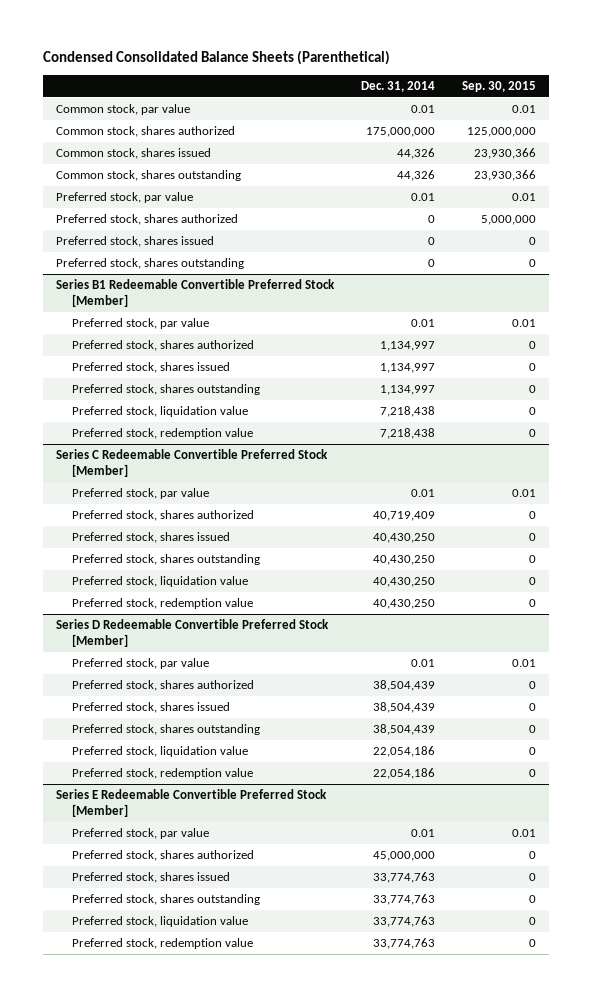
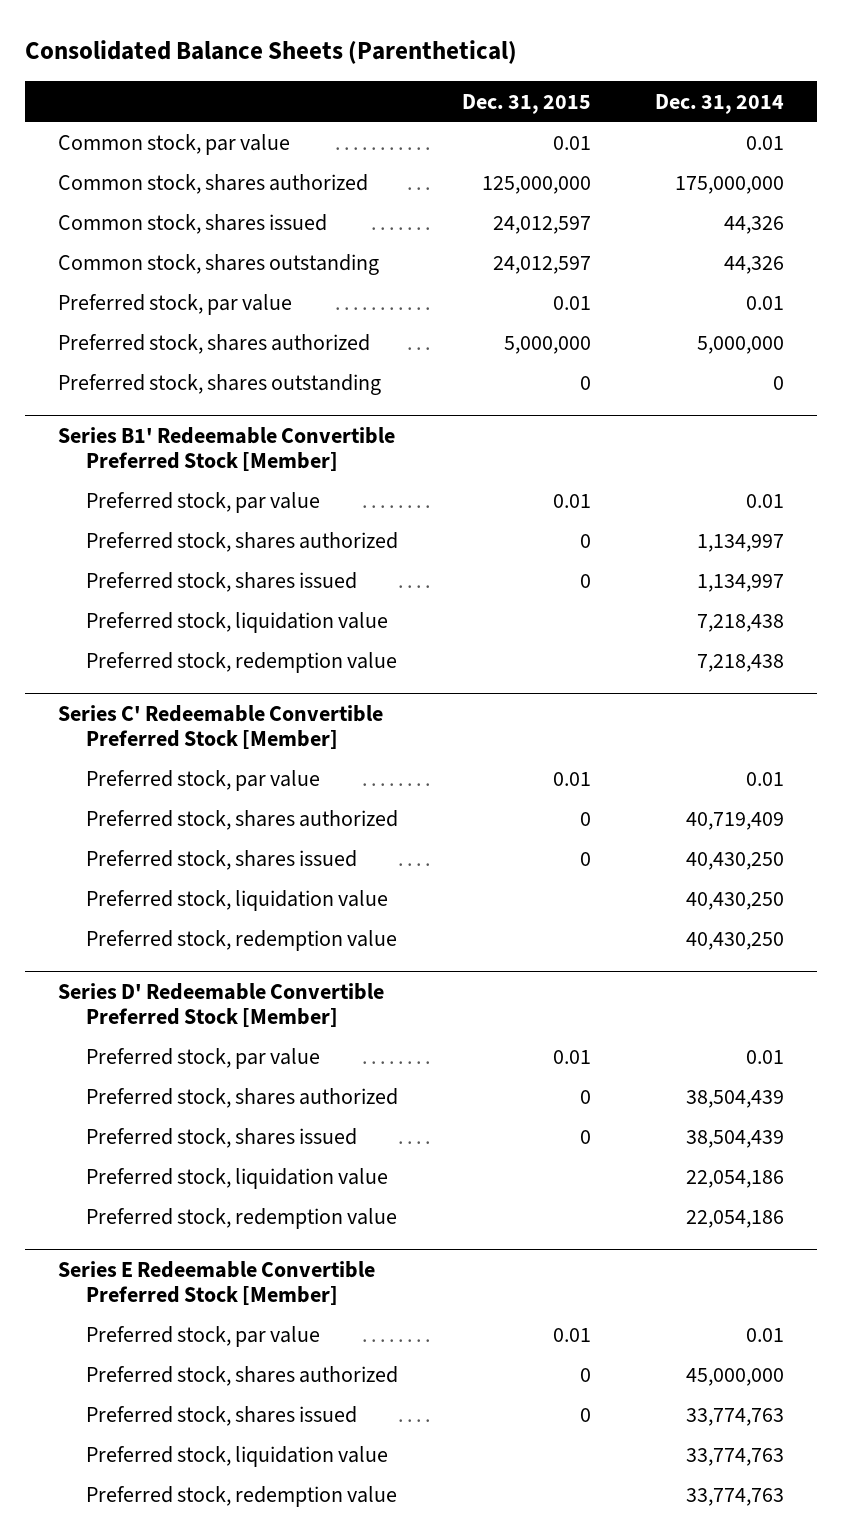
[42,50,390,66] Condensed Consolidated Balance Sheets (Parenthetical) -> [25,40,518,65] Consolidated Balance Sheets (Parenthetical)
[462,80,537,92] Sep. 30, 2015 -> none
none -> [461,93,591,114] Dec. 31, 2015
[56,235,215,247] Preferred stock, shares issued -> none
[428,214,436,223] 0 -> [697,336,785,355] 5,000,000
[56,278,336,307] Series B1 Redeemable Convertible Preferred Stock [Member] -> [57,426,395,472] Series B1' Redeemable Convertible Preferred Stock [Member]
[72,383,261,395] Preferred stock, shares outstanding -> none
[56,448,329,477] Series C Redeemable Convertible Preferred Stock [Member] -> [57,704,383,750] Series C' Redeemable Convertible Preferred Stock [Member]
[72,553,261,565] Preferred stock, shares outstanding -> none
[56,618,330,647] Series D Redeemable Convertible Preferred Stock [Member] -> [57,982,384,1028] Series D' Redeemable Convertible Preferred Stock [Member]
[72,723,261,735] Preferred stock, shares outstanding -> none
[72,893,261,905] Preferred stock, shares outstanding -> none

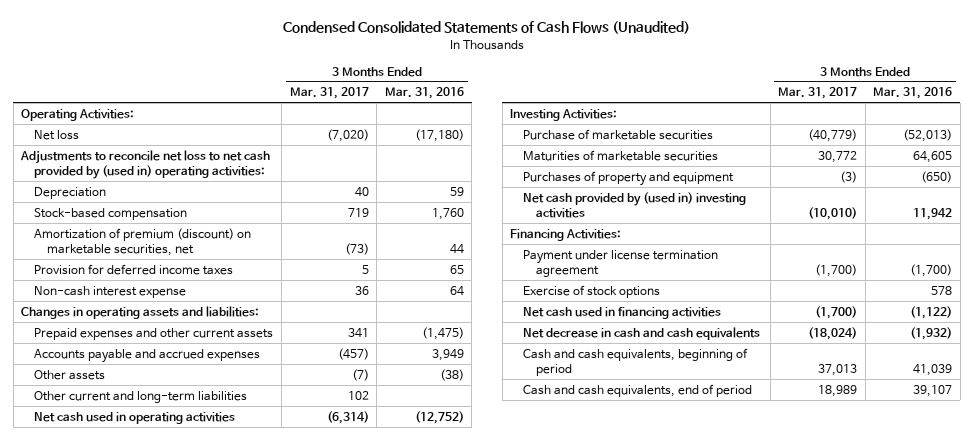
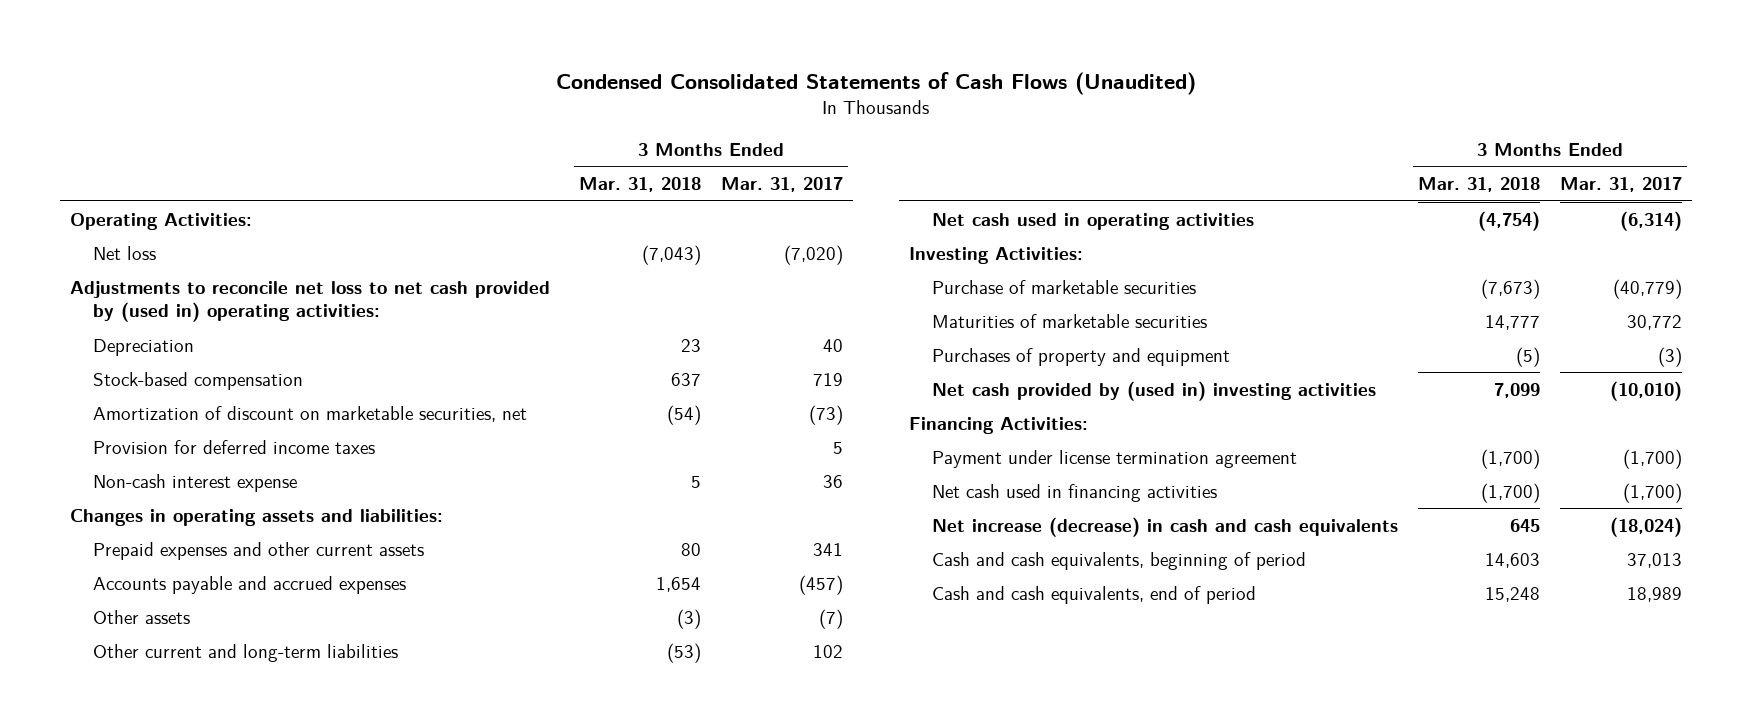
[384,87,464,100] Mar. 31, 2016 -> none
none -> [578,177,701,193] Mar. 31, 2018
[34,227,252,256] Amortization of premium (discount) on marketable securities, net -> [92,405,527,422] Amortization of discount on marketable securities, net
[523,284,661,298] Exercise of stock options -> none
[523,326,761,340] Net decrease in cash and cash equivalents -> [931,516,1398,537] Net increase (decrease) in cash and cash equivalents

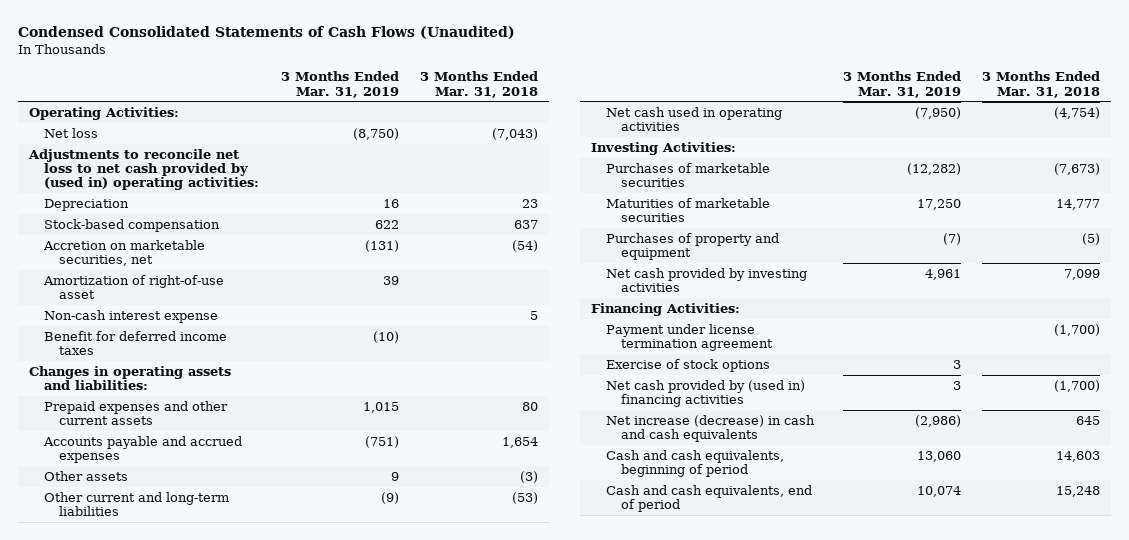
[720,177,843,193] Mar. 31, 2017 -> none
none -> [280,71,399,98] 3 Months Ended Mar. 31, 2019
[92,439,375,454] Provision for deferred income taxes -> none
[92,405,527,422] Amortization of discount on marketable securities, net -> [43,239,206,267] Accretion on marketable securities, net
none -> [43,274,225,300] Amortization of right-of-use asset
none -> [44,330,228,356] Benefit for deferred income taxes
[931,279,1196,294] Purchase of marketable securities -> [605,162,770,188] Purchases of marketable securities
[931,380,1376,401] Net cash provided by (used in) investing activities -> [605,267,807,293] Net cash provided by investing activities
none -> [605,358,770,372] Exercise of stock options
[931,483,1217,502] Net cash used in financing activities -> [605,379,805,408] Net cash provided by (used in) financing activities

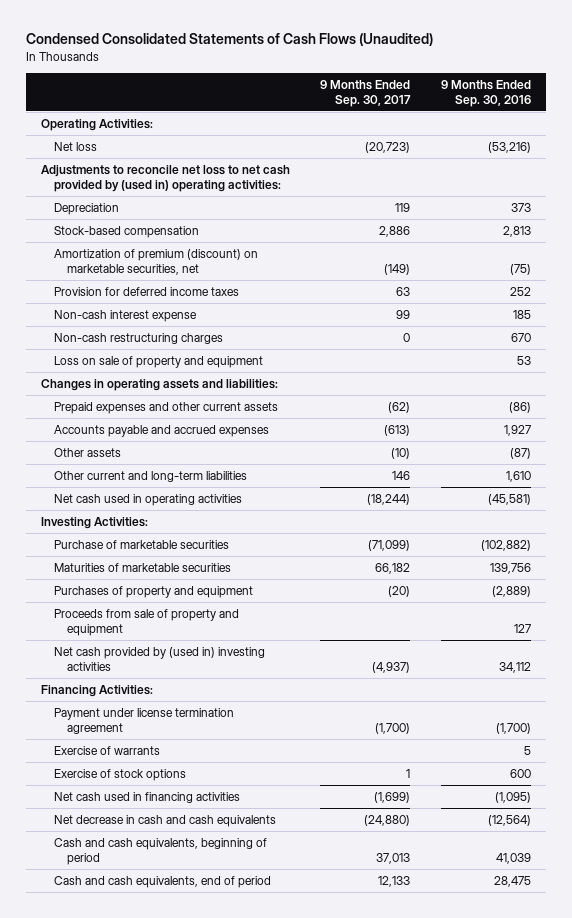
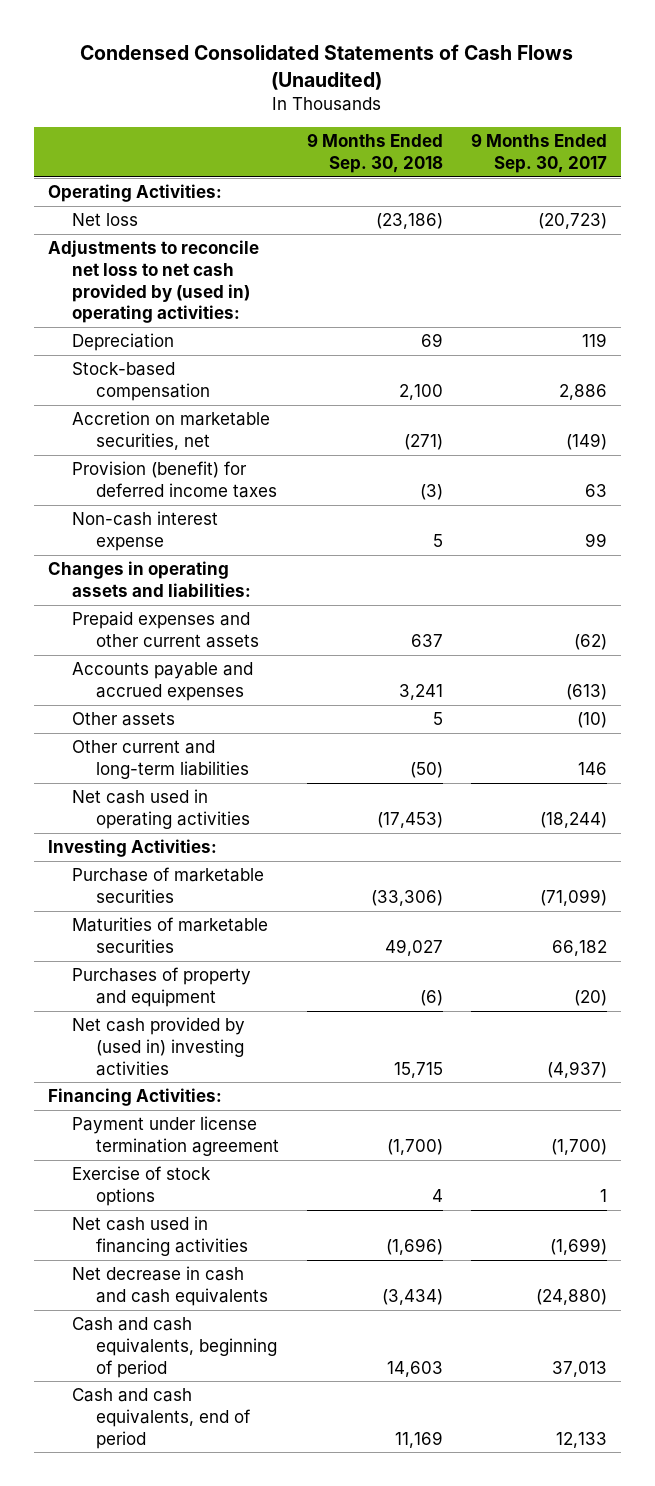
[441,79,532,107] 9 Months Ended Sep. 30, 2016 -> none
none -> [307,133,444,174] 9 Months Ended Sep. 30, 2018
[53,248,258,275] Amortization of premium (discount) on marketable securities, net -> [71,411,270,450] Accretion on marketable securities, net
[53,286,239,296] Provision for deferred income taxes -> [71,461,278,498] Provision (benefit) for deferred income taxes
[53,332,223,344] Non-cash restructuring charges -> none
[53,355,263,368] Loss on sale of property and equipment -> none
[53,608,239,636] Proceeds from sale of property and equipment -> none
[53,745,160,755] Exercise of warrants -> none

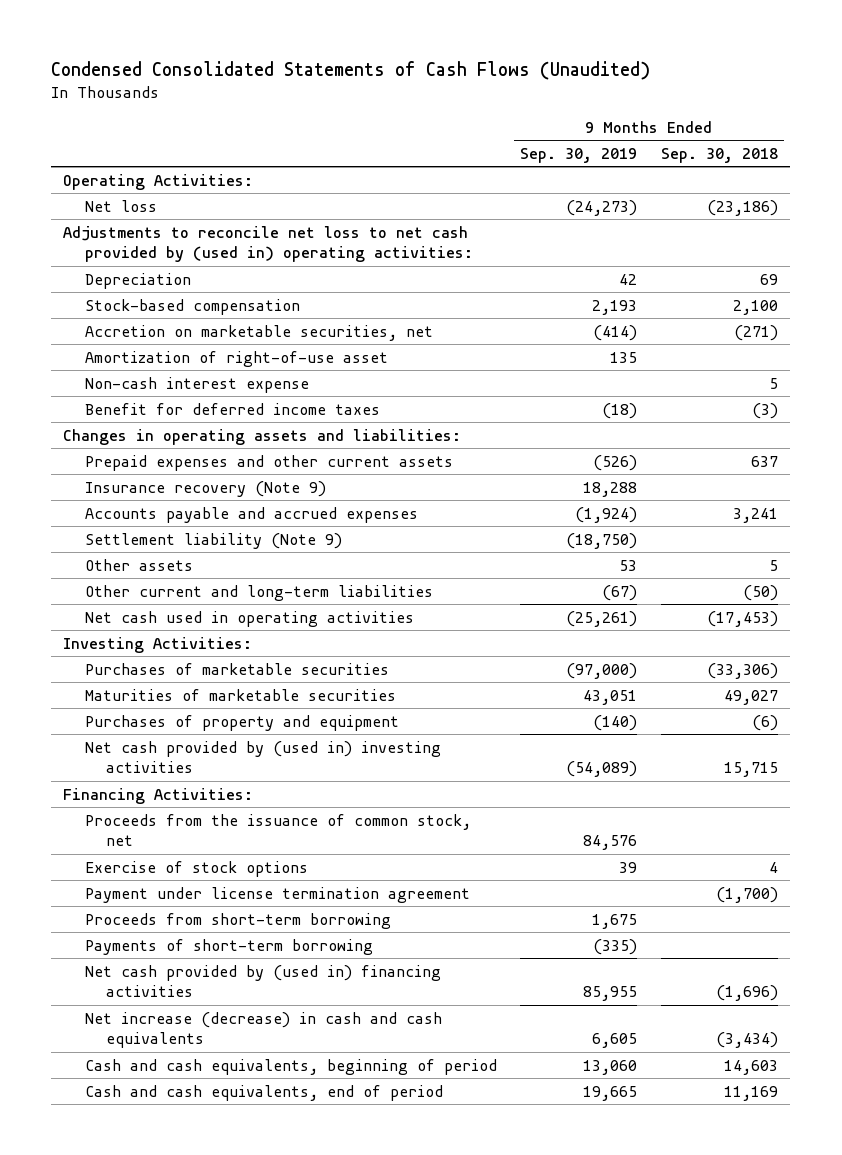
[470,133,607,174] 9 Months Ended Sep. 30, 2017 -> none
none -> [520,147,638,163] Sep. 30, 2019
[71,461,278,498] Provision (benefit) for deferred income taxes -> none
none -> [84,350,388,367] Amortization of right-of-use asset
none -> [84,402,380,415] Benefit for deferred income taxes
none -> [84,480,326,497] Insurance recovery (Note 9)
none -> [84,532,342,549] Settlement liability (Note 9)
[71,867,264,903] Purchase of marketable securities -> [84,662,389,675] Purchases of marketable securities
none -> [84,813,471,847] Proceeds from the issuance of common stock, net
[71,1116,280,1156] Payment under license termination agreement -> [84,886,470,903] Payment under license termination agreement
none -> [84,912,391,929] Proceeds from short-term borrowing
none -> [84,938,373,955] Payments of short-term borrowing
[71,1216,249,1256] Net cash used in financing activities -> [84,964,441,998] Net cash provided by (used in) financing activities
[71,1266,269,1306] Net decrease in cash and cash equivalents -> [84,1011,442,1049] Net increase (decrease) in cash and cash equivalents

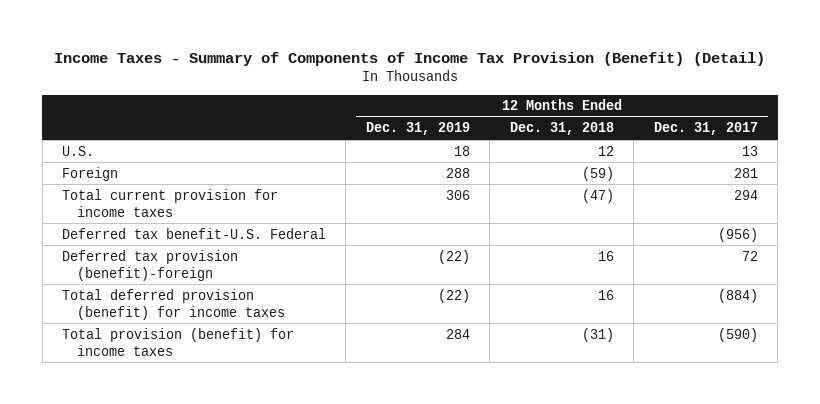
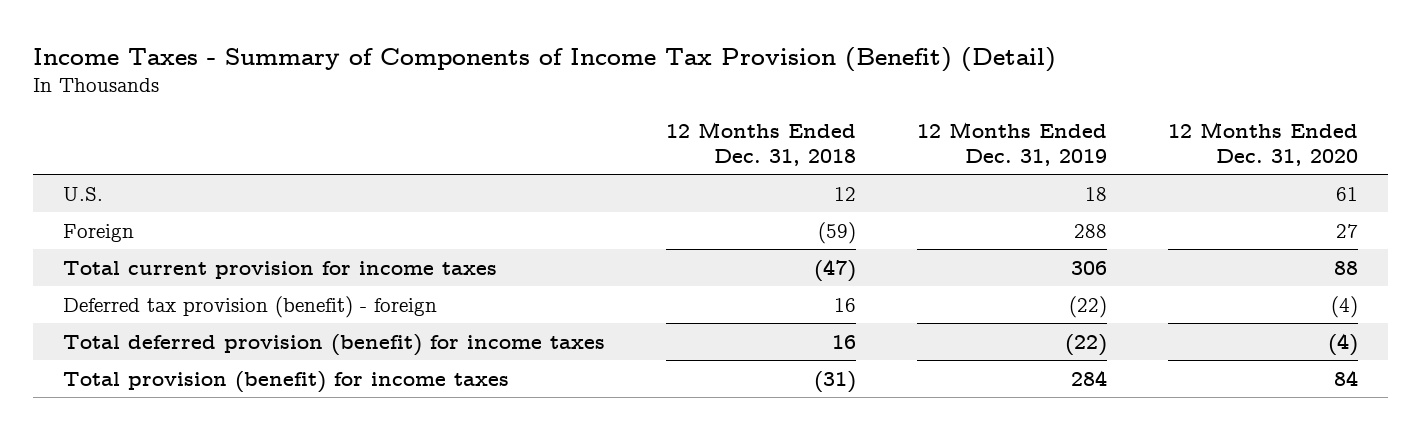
[653,122,758,136] Dec. 31, 2017 -> none
none -> [1167,121,1358,166] 12 Months Ended Dec. 31, 2020
[61,227,326,239] Deferred tax benefit-U.S. Federal -> none
[61,249,238,281] Deferred tax provision (benefit)-foreign -> [63,295,438,318] Deferred tax provision (benefit) - foreign

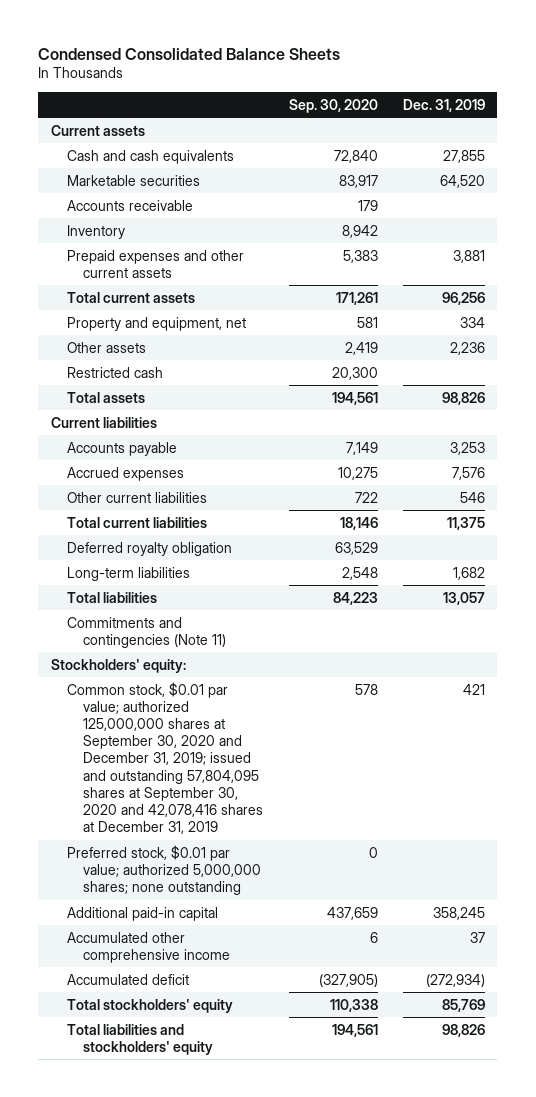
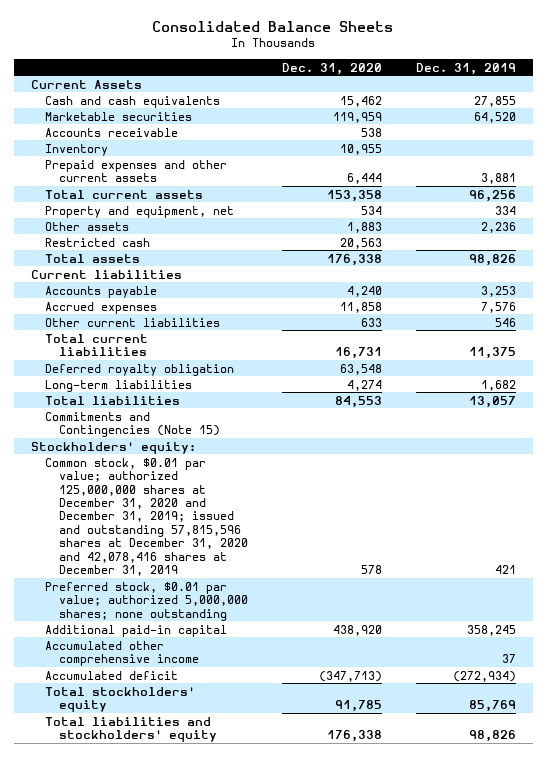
[38,47,341,60] Condensed Consolidated Balance Sheets -> [152,20,394,32] Consolidated Balance Sheets
[288,98,378,113] Sep. 30, 2020 -> none
none -> [282,62,383,75] Dec. 31, 2020
[50,124,145,136] Current assets -> [30,79,142,89] Current Assets
[67,616,227,648] Commitments and contingencies (Note 11) -> [44,411,221,438] Commitments and Contingencies (Note 15)
[67,681,264,835] Common stock, $0.01 par value; authorized 125,000,000 shares at September 30, 2020 and December 31, 2019; issued and outstanding 57,804,095 shares at September 30, 2020 and 42,078,416 shares at December 31, 2019 -> [44,457,249,577] Common stock, $0.01 par value; authorized 125,000,000 shares at December 31, 2020 and December 31, 2019; issued and outstanding 57,815,596 shares at December 31, 2020 and 42,078,416 shares at December 31, 2019

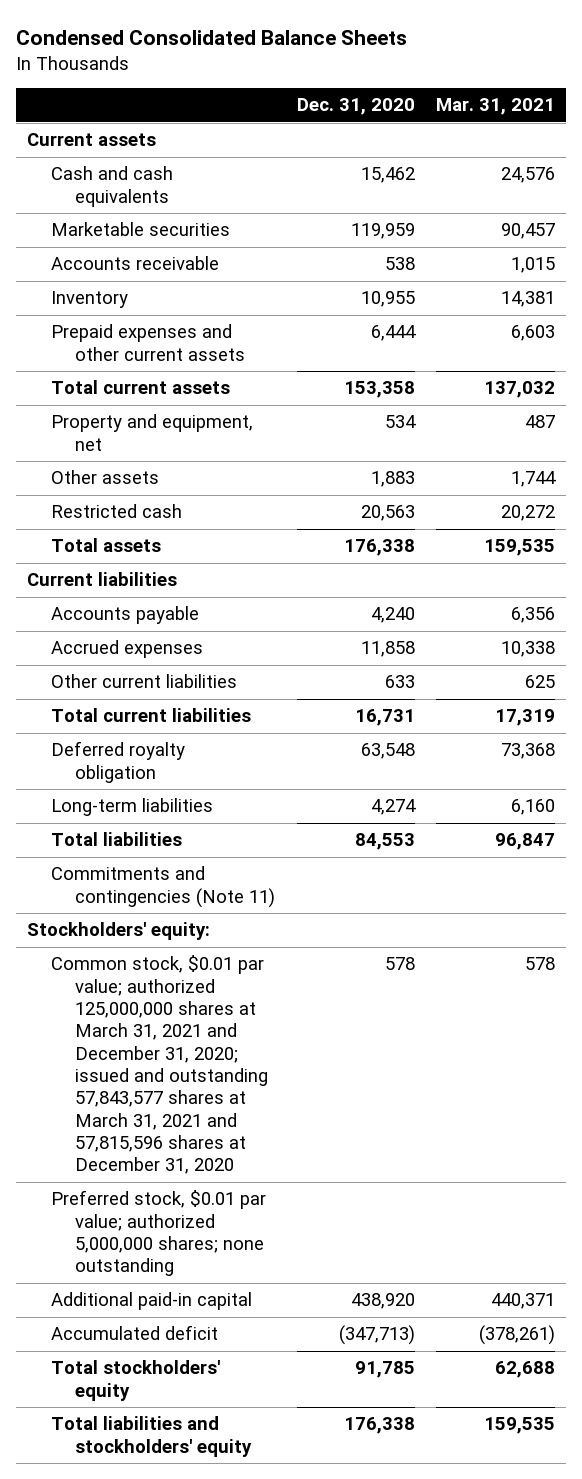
[152,20,394,32] Consolidated Balance Sheets -> [16,29,408,45] Condensed Consolidated Balance Sheets
[416,62,517,75] Dec. 31, 2019 -> none
none -> [436,98,556,116] Mar. 31, 2021
[30,79,142,89] Current Assets -> [27,133,157,147] Current assets
[44,411,221,438] Commitments and Contingencies (Note 15) -> [51,866,276,908] Commitments and contingencies (Note 11)
[44,457,249,577] Common stock, $0.01 par value; authorized 125,000,000 shares at December 31, 2020 and December 31, 2019; issued and outstanding 57,815,596 shares at December 31, 2020 and 42,078,416 shares at December 31, 2019 -> [51,955,269,1175] Common stock, $0.01 par value; authorized 125,000,000 shares at March 31, 2021 and December 31, 2020; issued and outstanding 57,843,577 shares at March 31, 2021 and 57,815,596 shares at December 31, 2020
[44,640,200,667] Accumulated other comprehensive income -> none

